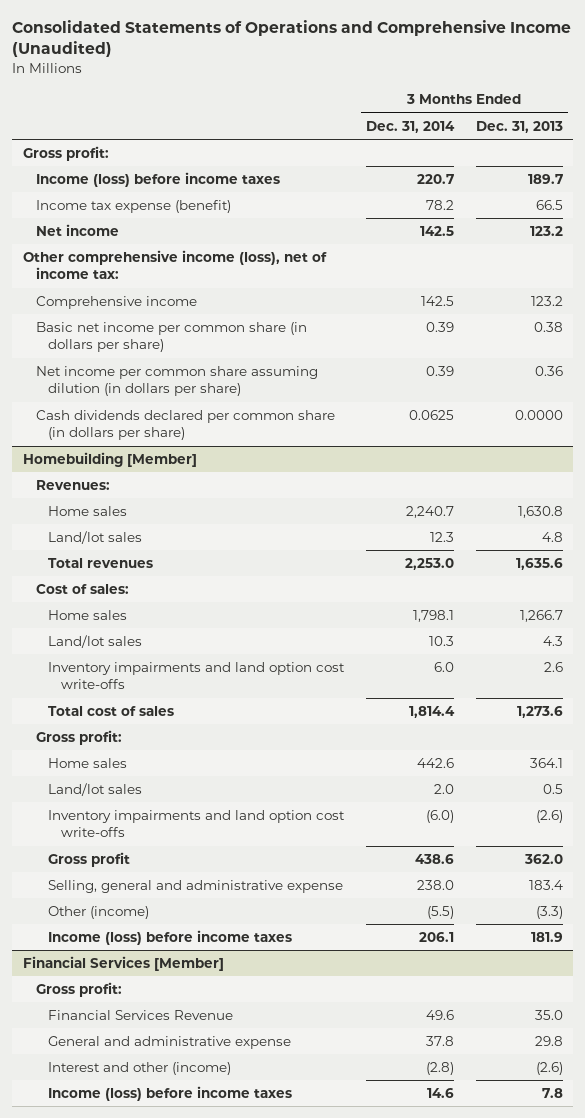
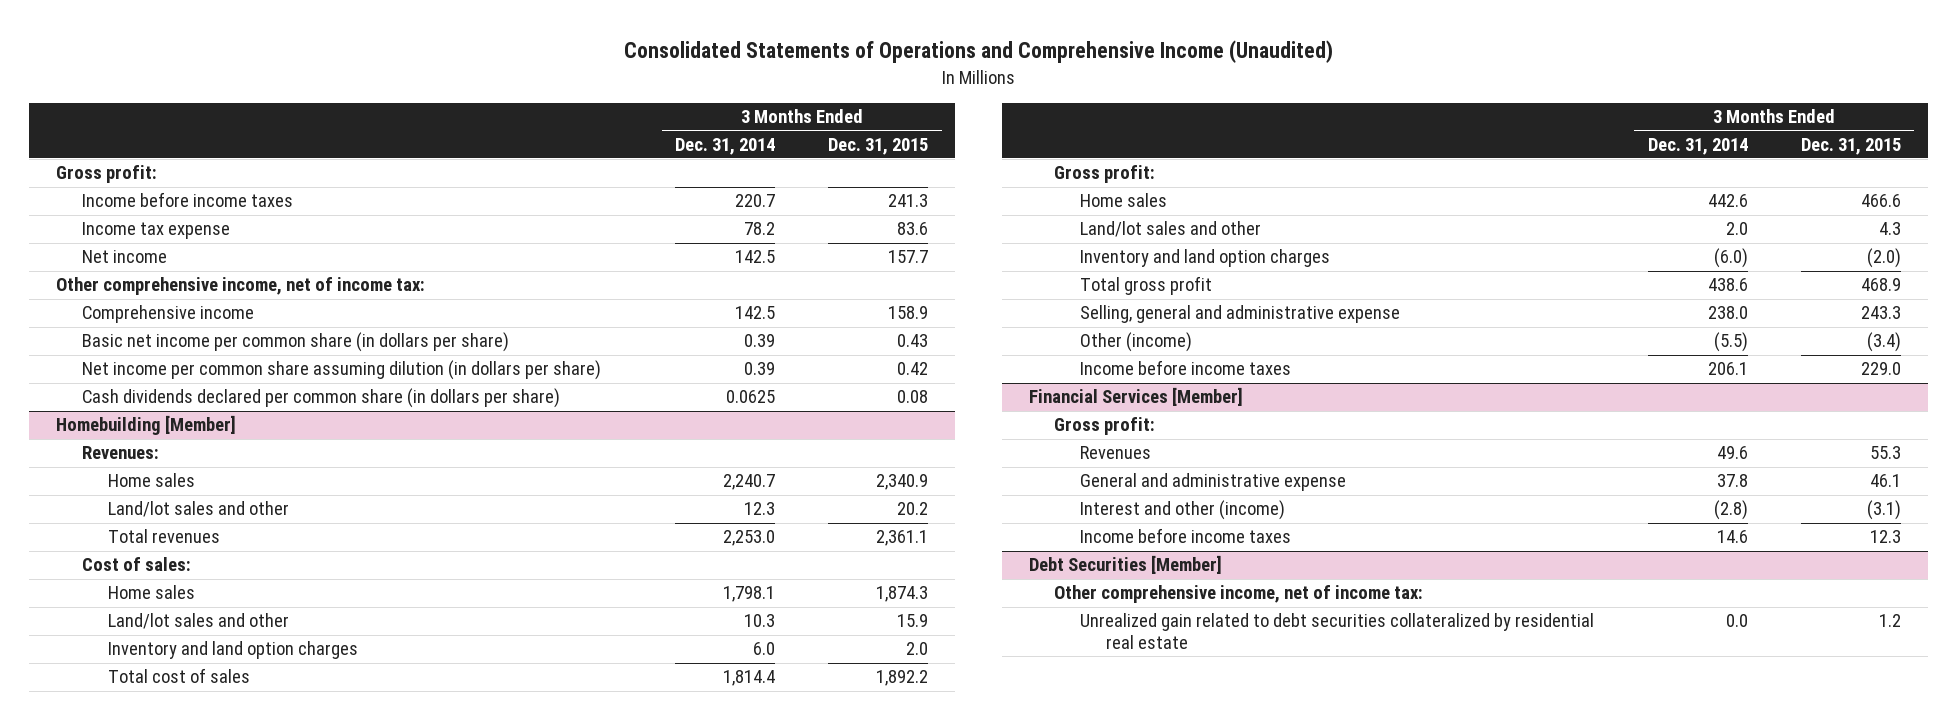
[475,120,563,133] Dec. 31, 2013 -> none
none -> [828,137,929,155] Dec. 31, 2015
[35,171,280,187] Income (loss) before income taxes -> [81,192,293,208] Income before income taxes
[35,199,231,213] Income tax expense (benefit) -> [81,222,230,240] Income tax expense
[22,249,327,280] Other comprehensive income (loss), net of income tax: -> [56,277,426,296] Other comprehensive income, net of income tax:
[48,530,143,544] Land/lot sales -> [107,501,289,518] Land/lot sales and other
[48,634,143,648] Land/lot sales -> [107,613,289,630] Land/lot sales and other
[48,661,346,690] Inventory impairments and land option cost write-offs -> [107,641,358,660] Inventory and land option charges
[48,782,143,796] Land/lot sales -> [1080,221,1262,238] Land/lot sales and other
[48,809,346,838] Inventory impairments and land option cost write-offs -> [1080,249,1331,268] Inventory and land option charges
[48,851,131,867] Gross profit -> [1080,276,1213,296] Total gross profit
[48,929,293,945] Income (loss) before income taxes -> [1080,360,1292,376] Income before income taxes
[48,1009,234,1020] Financial Services Revenue -> [1080,446,1152,460] Revenues
[48,1085,293,1101] Income (loss) before income taxes -> [1080,528,1292,544] Income before income taxes
none -> [1028,555,1222,575] Debt Securities [Member]
none -> [1054,585,1424,604] Other comprehensive income, net of income tax:
none -> [1080,613,1595,650] Unrealized gain related to debt securities collateralized by residential real estate

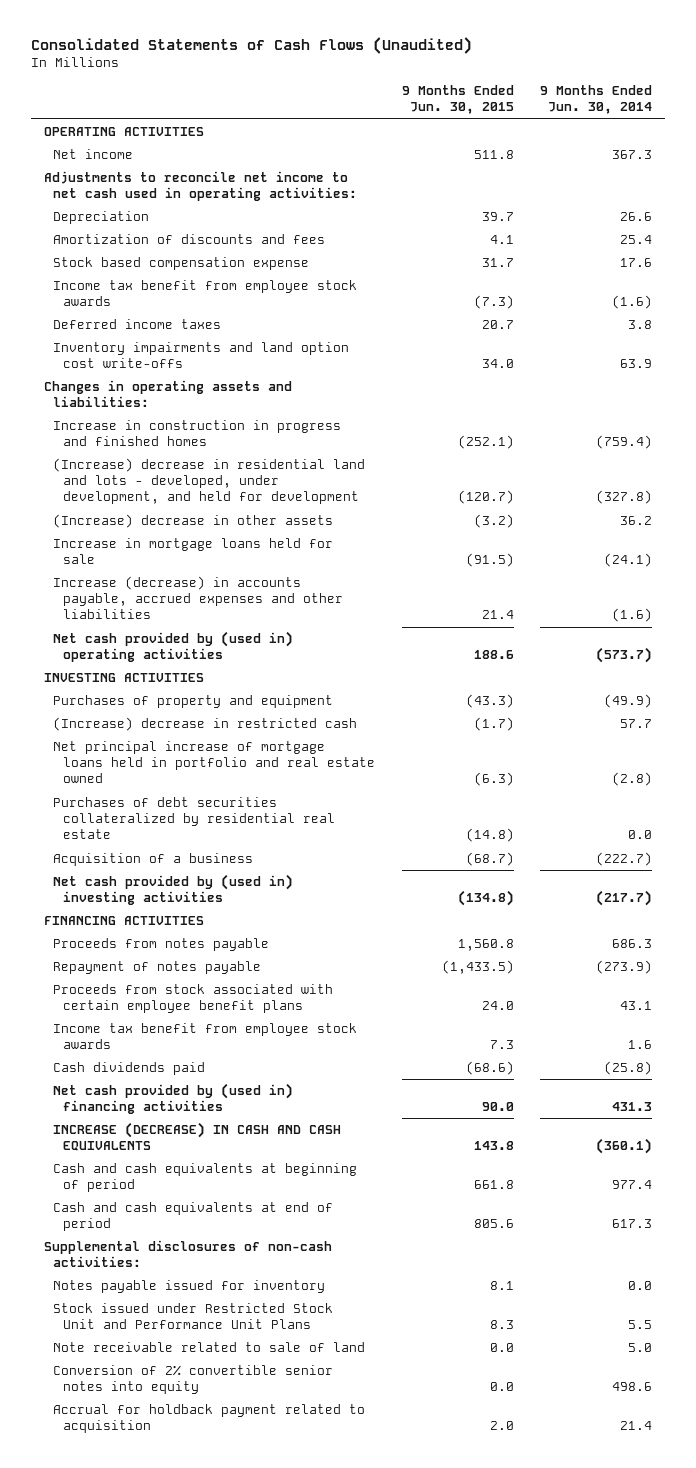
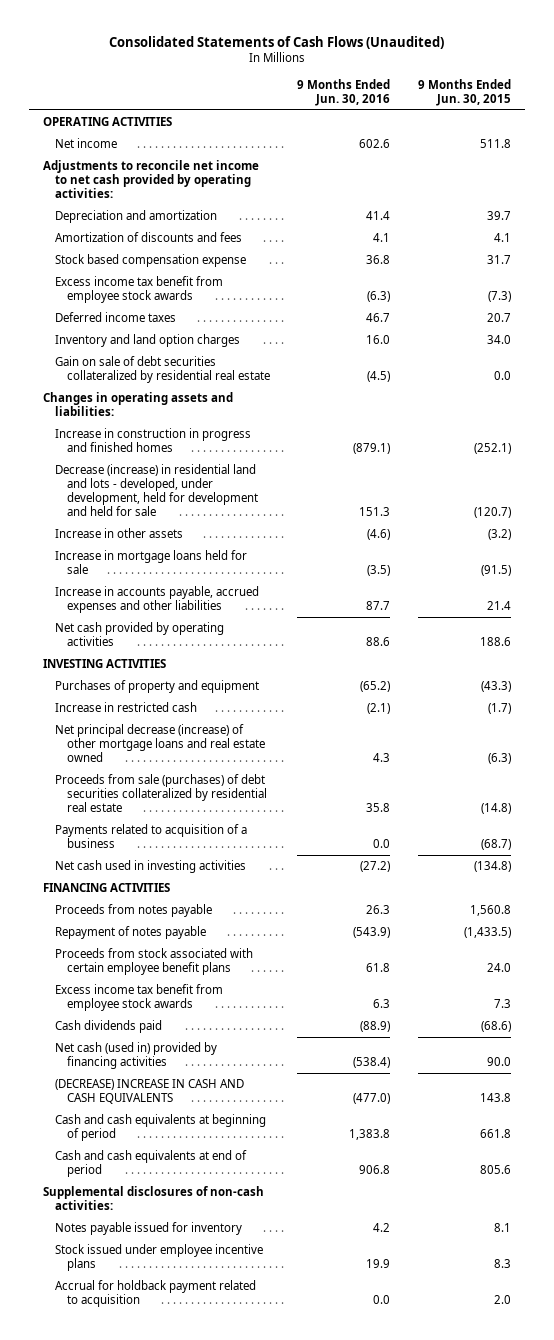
[540,85,653,115] 9 Months Ended Jun. 30, 2014 -> none
none -> [297,78,391,106] 9 Months Ended Jun. 30, 2016
[43,170,358,202] Adjustments to reconcile net income to net cash used in operating activities: -> [42,160,259,199] Adjustments to reconcile net income to net cash provided by operating activities:
[53,210,150,224] Depreciation -> [54,210,217,224] Depreciation and amortization
[53,279,358,307] Income tax benefit from employee stock awards -> [54,276,223,304] Excess income tax benefit from employee stock awards
[53,341,350,369] Inventory impairments and land option cost write-offs -> [54,334,240,348] Inventory and land option charges
none -> [54,356,270,384] Gain on sale of debt securities collateralized by residential real estate
[53,457,366,505] (Increase) decrease in residential land and lots - developed, under development, and held for development -> [54,464,258,517] Decrease (increase) in residential land and lots - developed, under development, held for development and held for sale
[53,513,334,528] (Increase) decrease in other assets -> [54,528,183,539] Increase in other assets
[53,575,344,620] Increase (decrease) in accounts payable, accrued expenses and other liabilities -> [54,586,259,614] Increase in accounts payable, accrued expenses and other liabilities
[53,630,294,663] Net cash provided by (used in) operating activities -> [54,622,224,647] Net cash provided by operating activities
[53,716,358,731] (Increase) decrease in restricted cash -> [54,702,197,713] Increase in restricted cash
[53,740,376,784] Net principal increase of mortgage loans held in portfolio and real estate owned -> [54,724,265,763] Net principal decrease (increase) of other mortgage loans and real estate owned
[53,796,336,840] Purchases of debt securities collateralized by residential real estate -> [54,774,267,813] Proceeds from sale (purchases) of debt securities collateralized by residential real estate
[53,852,254,866] Acquisition of a business -> [54,824,247,849] Payments related to acquisition of a business
[53,873,294,906] Net cash provided by (used in) investing activities -> [54,860,246,874] Net cash used in investing activities
[53,1022,358,1050] Income tax benefit from employee stock awards -> [54,984,223,1012] Excess income tax benefit from employee stock awards
[53,1082,294,1115] Net cash provided by (used in) financing activities -> [54,1042,217,1070] Net cash (used in) provided by financing activities
[53,1121,342,1152] INCREASE (DECREASE) IN CASH AND CASH EQUIVALENTS -> [54,1079,244,1105] (DECREASE) INCREASE IN CASH AND CASH EQUIVALENTS
[53,1341,366,1352] Note receivable related to sale of land -> none
[53,1364,334,1395] Conversion of 2% convertible senior notes into equity -> none
[53,1302,334,1330] Stock issued under Restricted Stock Unit and Performance Unit Plans -> [54,1244,263,1272] Stock issued under employee incentive plans

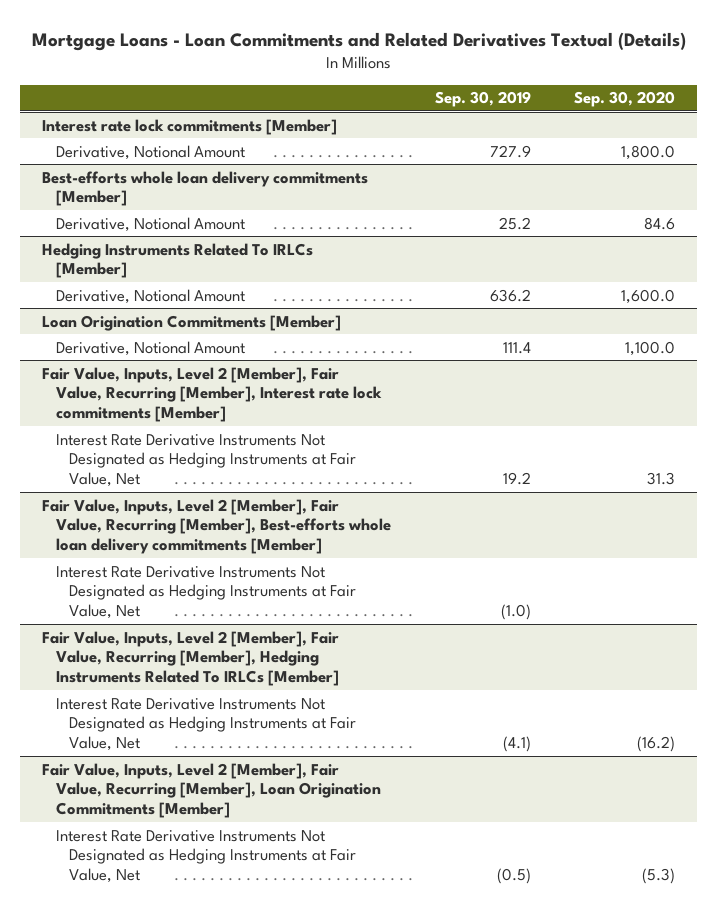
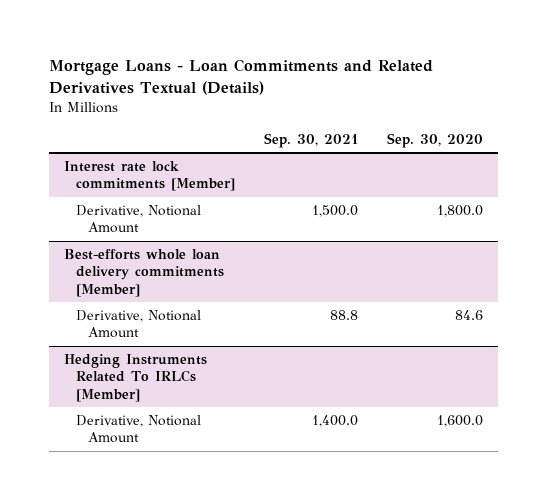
[434,91,531,108] Sep. 30, 2019 -> none
none -> [263,132,358,148] Sep. 30, 2021
[42,314,342,331] Loan Origination Commitments [Member] -> none
[55,340,245,356] Derivative, Notional Amount -> none
[42,366,382,423] Fair Value, Inputs, Level 2 [Member], Fair Value, Recurring [Member], Interest rate lock commitments [Member] -> none
[55,433,357,488] Interest Rate Derivative Instruments Not Designated as Hedging Instruments at Fair Value, Net -> none
[42,498,391,555] Fair Value, Inputs, Level 2 [Member], Fair Value, Recurring [Member], Best-efforts whole loan delivery commitments [Member] -> none
[55,565,357,620] Interest Rate Derivative Instruments Not Designated as Hedging Instruments at Fair Value, Net -> none
[42,630,340,687] Fair Value, Inputs, Level 2 [Member], Fair Value, Recurring [Member], Hedging Instruments Related To IRLCs [Member] -> none
[55,697,357,752] Interest Rate Derivative Instruments Not Designated as Hedging Instruments at Fair Value, Net -> none
[42,762,381,819] Fair Value, Inputs, Level 2 [Member], Fair Value, Recurring [Member], Loan Origination Commitments [Member] -> none
[55,829,357,884] Interest Rate Derivative Instruments Not Designated as Hedging Instruments at Fair Value, Net -> none

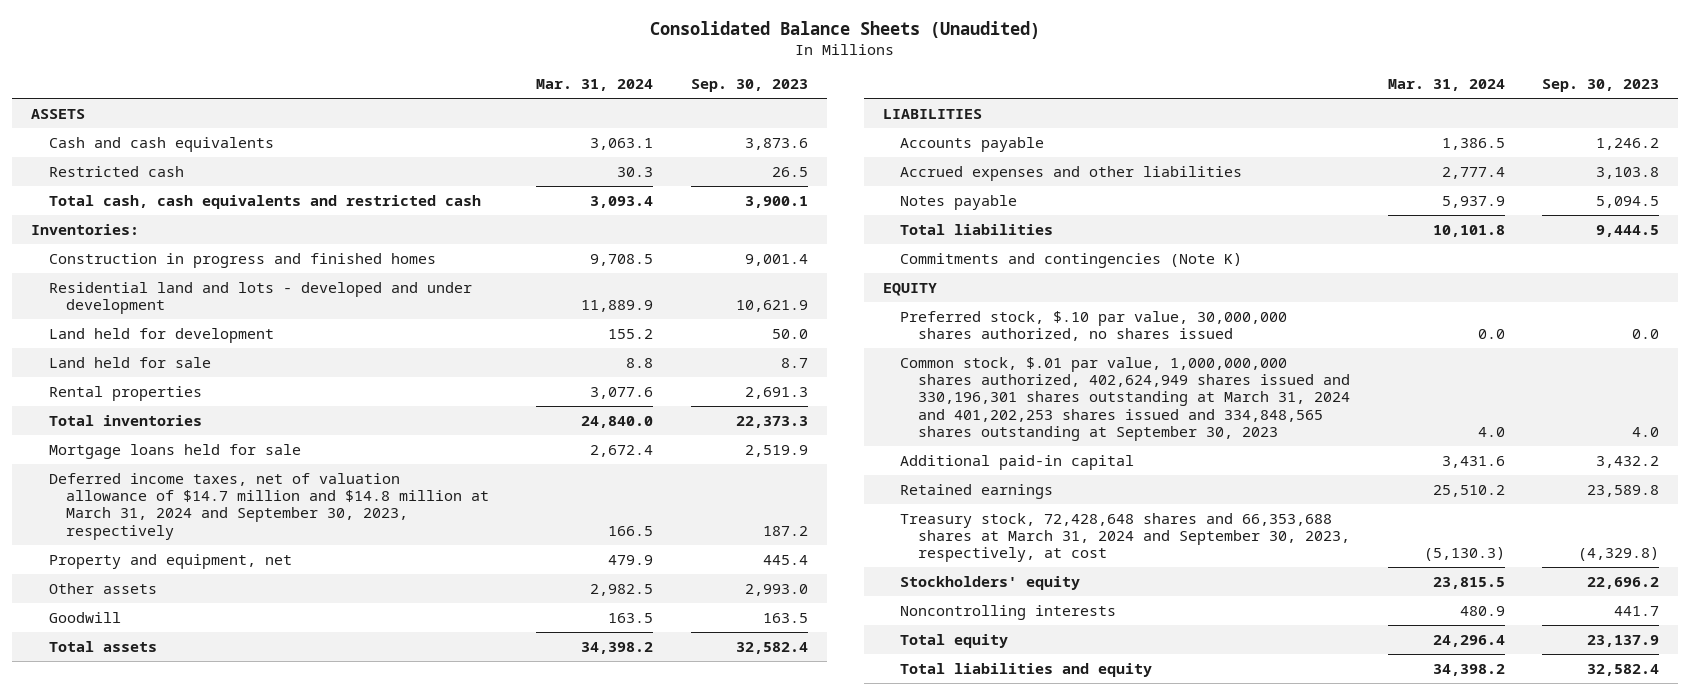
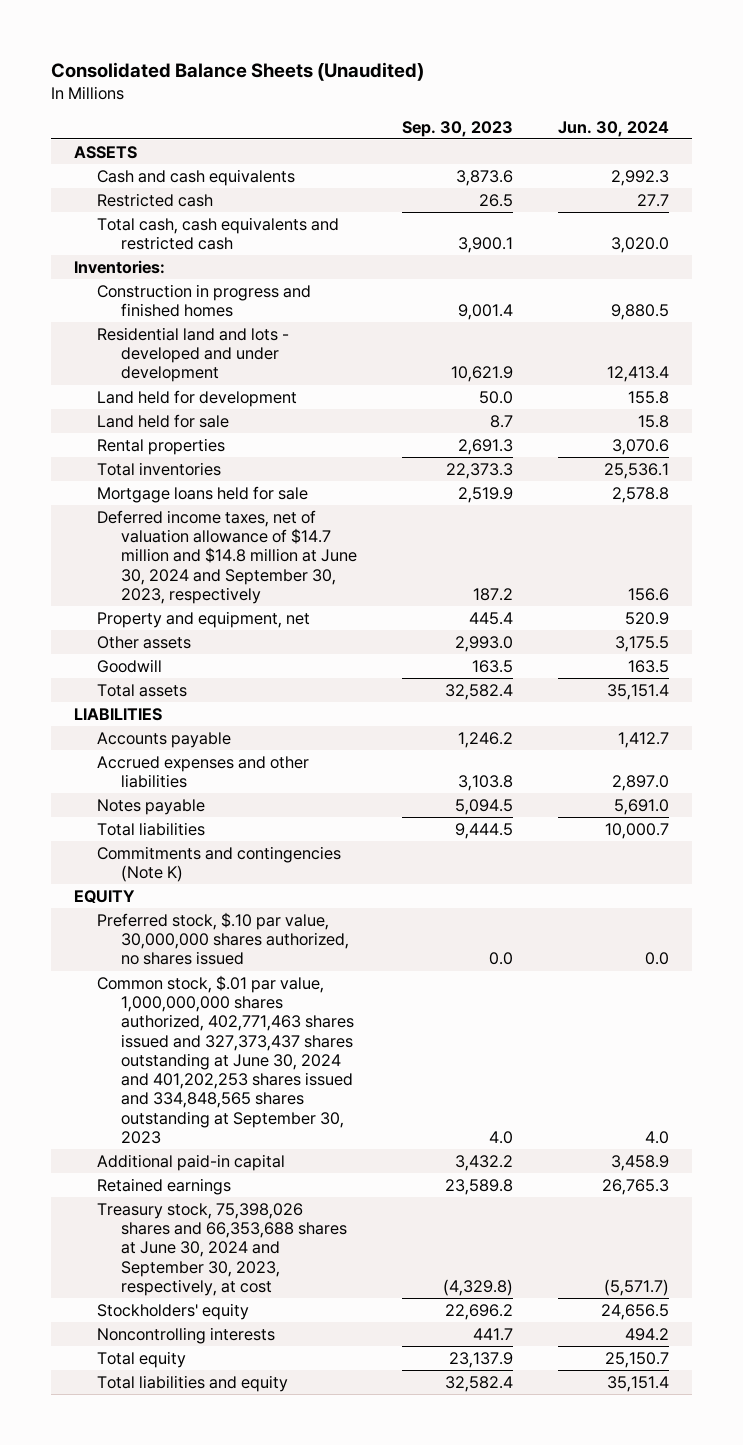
[536,79,654,92] Mar. 31, 2024 -> none
none -> [557,120,669,137] Jun. 30, 2024
[48,472,490,540] Deferred income taxes, net of valuation allowance of $14.7 million and $14.8 million at March 31, 2024 and September 30, 2023, respectively -> [97,509,357,604] Deferred income taxes, net of valuation allowance of $14.7 million and $14.8 million at June 30, 2024 and September 30, 2023, respectively
[900,356,1350,441] Common stock, $.01 par value, 1,000,000,000 shares authorized, 402,624,949 shares issued and 330,196,301 shares outstanding at March 31, 2024 and 401,202,253 shares issued and 334,848,565 shares outstanding at September 30, 2023 -> [97,974,354,1144] Common stock, $.01 par value, 1,000,000,000 shares authorized, 402,771,463 shares issued and 327,373,437 shares outstanding at June 30, 2024 and 401,202,253 shares issued and 334,848,565 shares outstanding at September 30, 2023
[900,512,1350,563] Treasury stock, 72,428,648 shares and 66,353,688 shares at March 31, 2024 and September 30, 2023, respectively, at cost -> [97,1202,347,1296] Treasury stock, 75,398,026 shares and 66,353,688 shares at June 30, 2024 and September 30, 2023, respectively, at cost

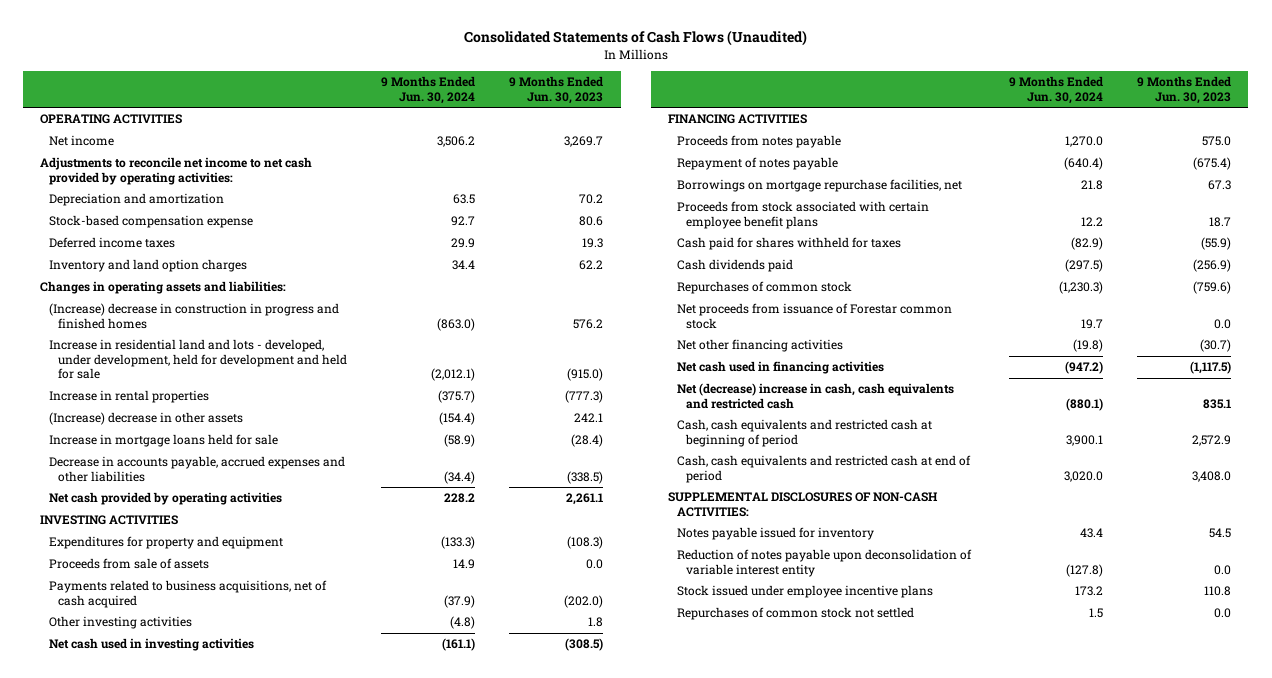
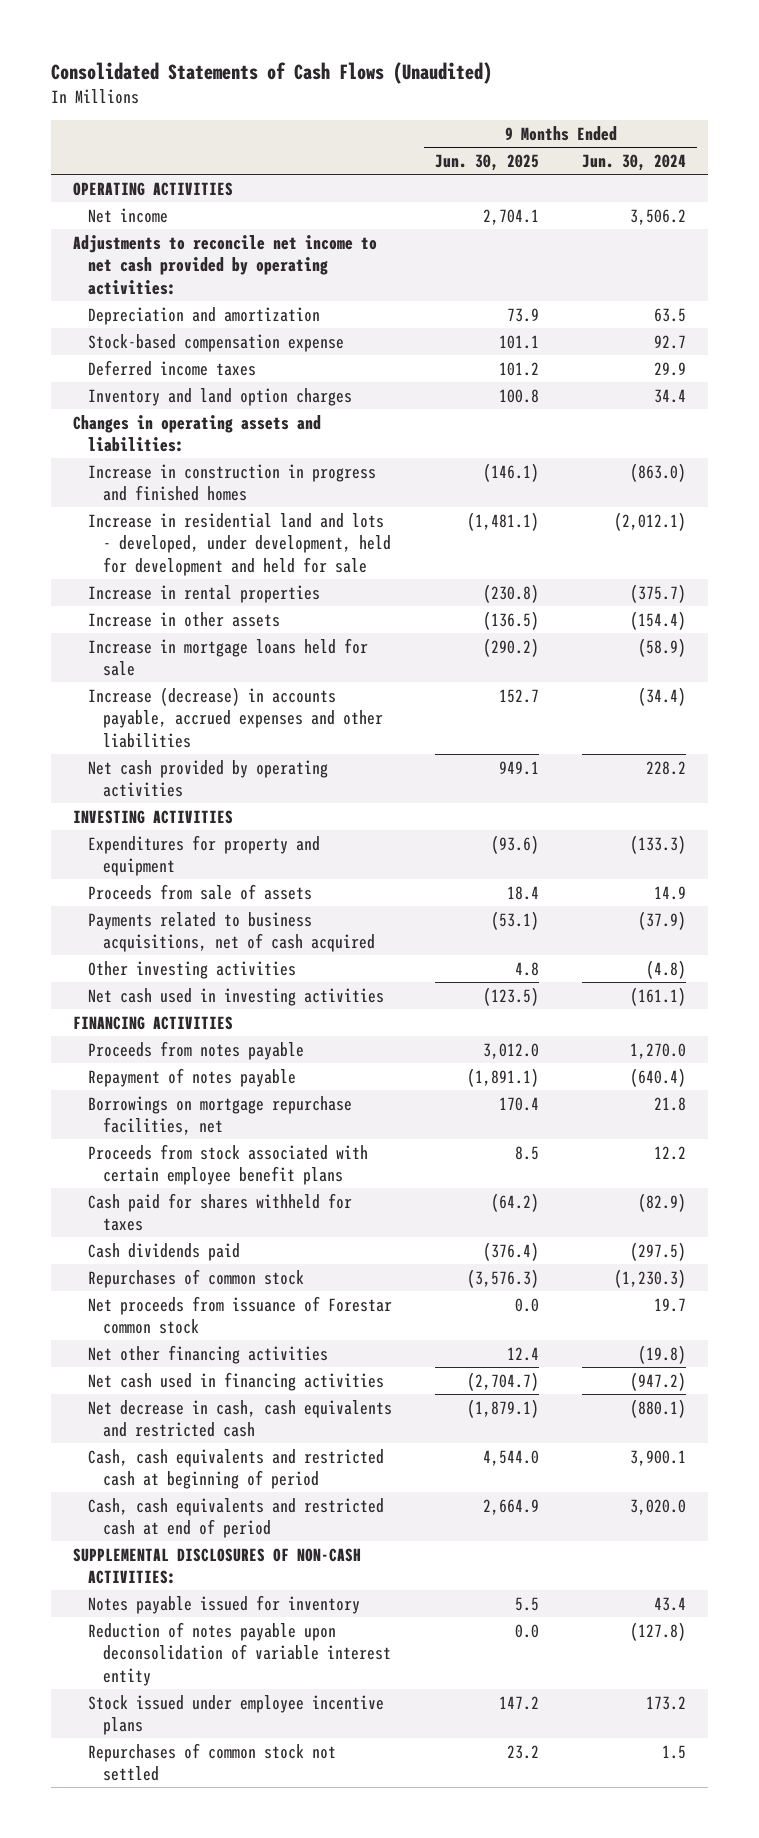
[509,76,604,104] 9 Months Ended Jun. 30, 2023 -> none
none -> [435,153,540,171] Jun. 30, 2025
[49,303,340,329] (Increase) decrease in construction in progress and finished homes -> [87,463,376,502] Increase in construction in progress and finished homes
[49,412,244,426] (Increase) decrease in other assets -> [87,611,280,627] Increase in other assets
[49,456,346,482] Decrease in accounts payable, accrued expenses and other liabilities -> [87,686,383,748] Increase (decrease) in accounts payable, accrued expenses and other liabilities
[676,383,954,409] Net (decrease) increase in cash, cash equivalents and restricted cash -> [87,1399,392,1438] Net decrease in cash, cash equivalents and restricted cash

